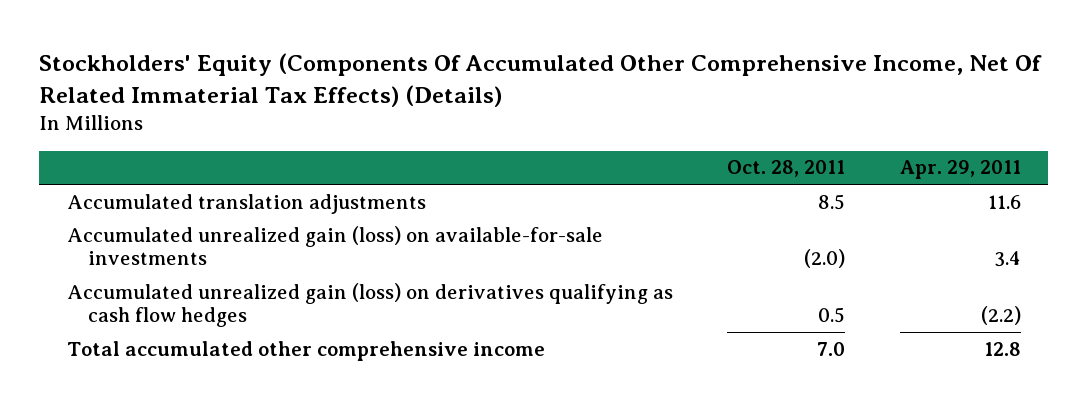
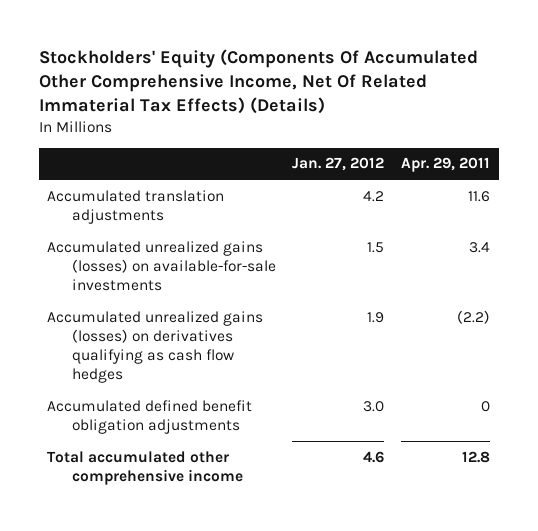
[727,160,846,178] Oct. 28, 2011 -> none
none -> [292,157,385,172] Jan. 27, 2012
[66,225,603,266] Accumulated unrealized gain (loss) on available-for-sale investments -> [47,240,276,292] Accumulated unrealized gains (losses) on available-for-sale investments
[66,282,673,328] Accumulated unrealized gain (loss) on derivatives qualifying as cash flow hedges -> [47,310,264,384] Accumulated unrealized gains (losses) on derivatives qualifying as cash flow hedges
none -> [47,399,253,434] Accumulated defined benefit obligation adjustments

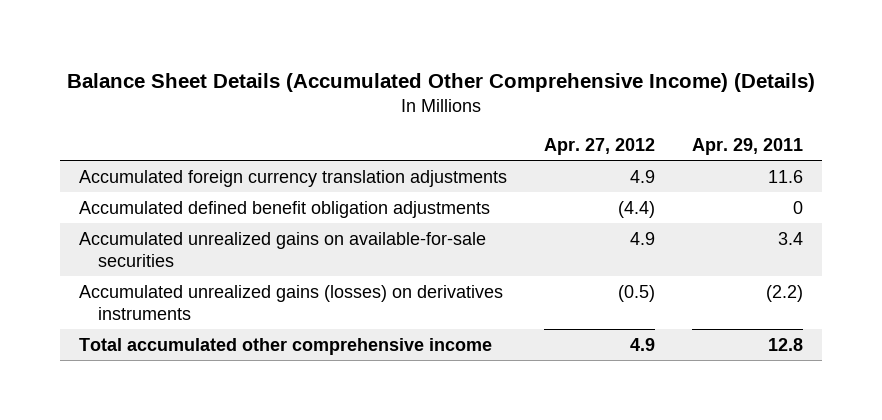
[39,49,479,115] Stockholders' Equity (Components Of Accumulated Other Comprehensive Income, Net Of Related Immaterial Tax Effects) (Details) -> [67,72,816,92] Balance Sheet Details (Accumulated Other Comprehensive Income) (Details)
[292,157,385,172] Jan. 27, 2012 -> none
none -> [544,138,656,156] Apr. 27, 2012
[47,240,276,292] Accumulated unrealized gains (losses) on available-for-sale investments -> none
[47,310,264,384] Accumulated unrealized gains (losses) on derivatives qualifying as cash flow hedges -> none
[47,189,225,224] Accumulated translation adjustments -> [78,169,507,187] Accumulated foreign currency translation adjustments
none -> [78,231,486,267] Accumulated unrealized gains on available-for-sale securities
none -> [78,284,503,320] Accumulated unrealized gains (losses) on derivatives instruments

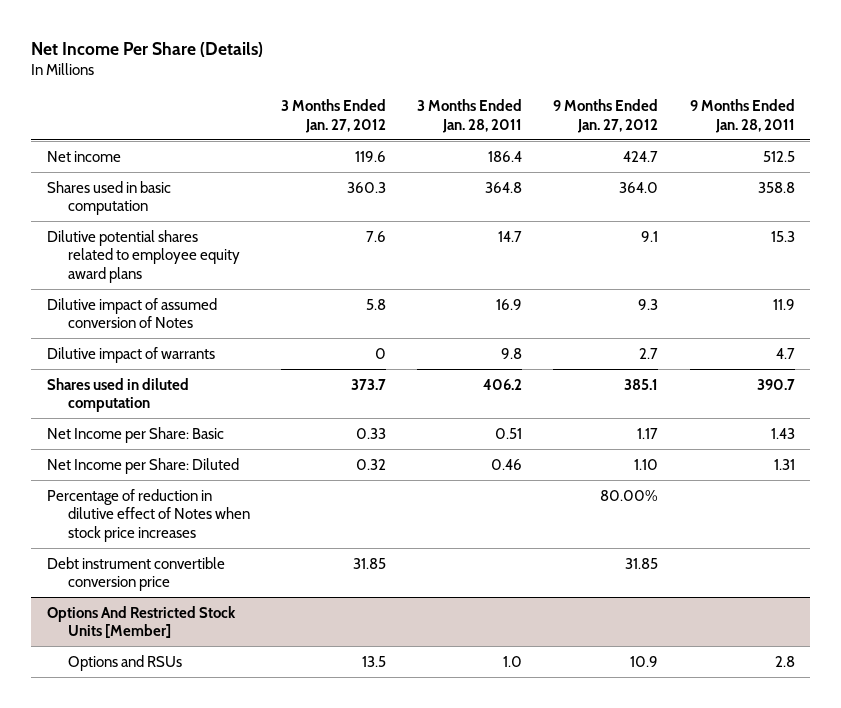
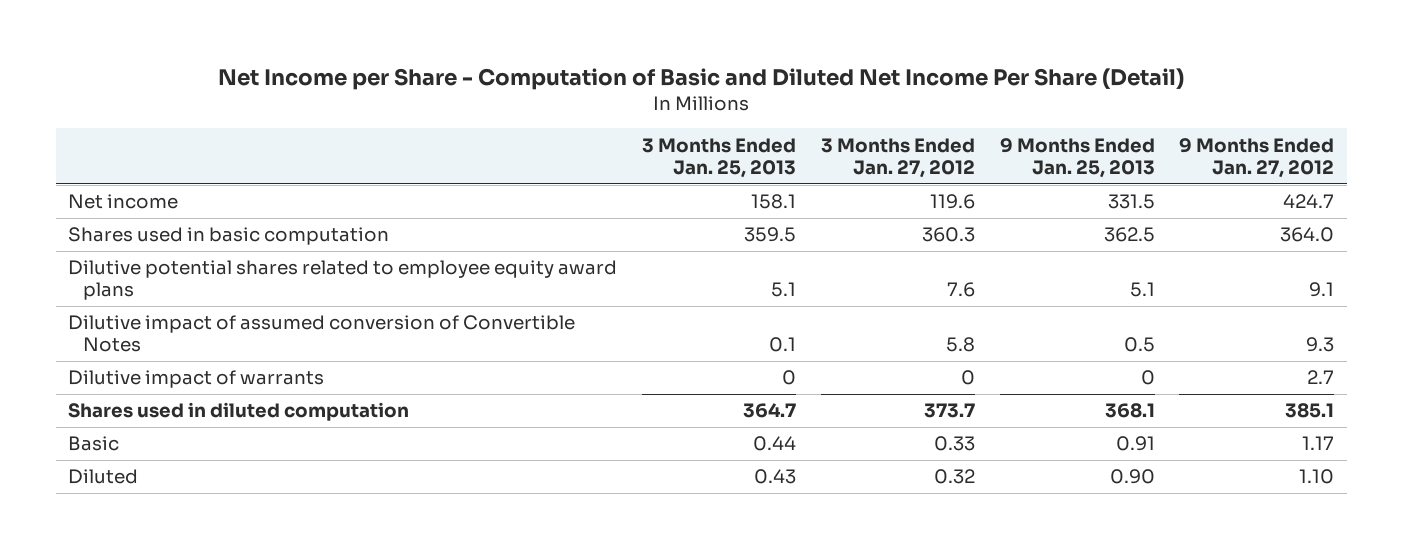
[31,41,264,57] Net Income Per Share (Details) -> [218,67,1185,90] Net Income per Share - Computation of Basic and Diluted Net Income Per Share (Detail)
[417,99,523,133] 3 Months Ended Jan. 28, 2011 -> none
[689,99,795,133] 9 Months Ended Jan. 28, 2011 -> none
none -> [642,137,797,178] 3 Months Ended Jan. 25, 2013
none -> [999,137,1155,178] 9 Months Ended Jan. 25, 2013
[46,297,217,329] Dilutive impact of assumed conversion of Notes -> [68,315,576,353] Dilutive impact of assumed conversion of Convertible Notes
[46,488,250,543] Percentage of reduction in dilutive effect of Notes when stock price increases -> none
[46,556,225,592] Debt instrument convertible conversion price -> none
[46,605,236,639] Options And Restricted Stock Units [Member] -> none
[67,654,182,671] Options and RSUs -> none
[46,426,224,443] Net Income per Share: Basic -> [68,436,120,452] Basic
[46,457,239,474] Net Income per Share: Diluted -> [68,469,139,485] Diluted

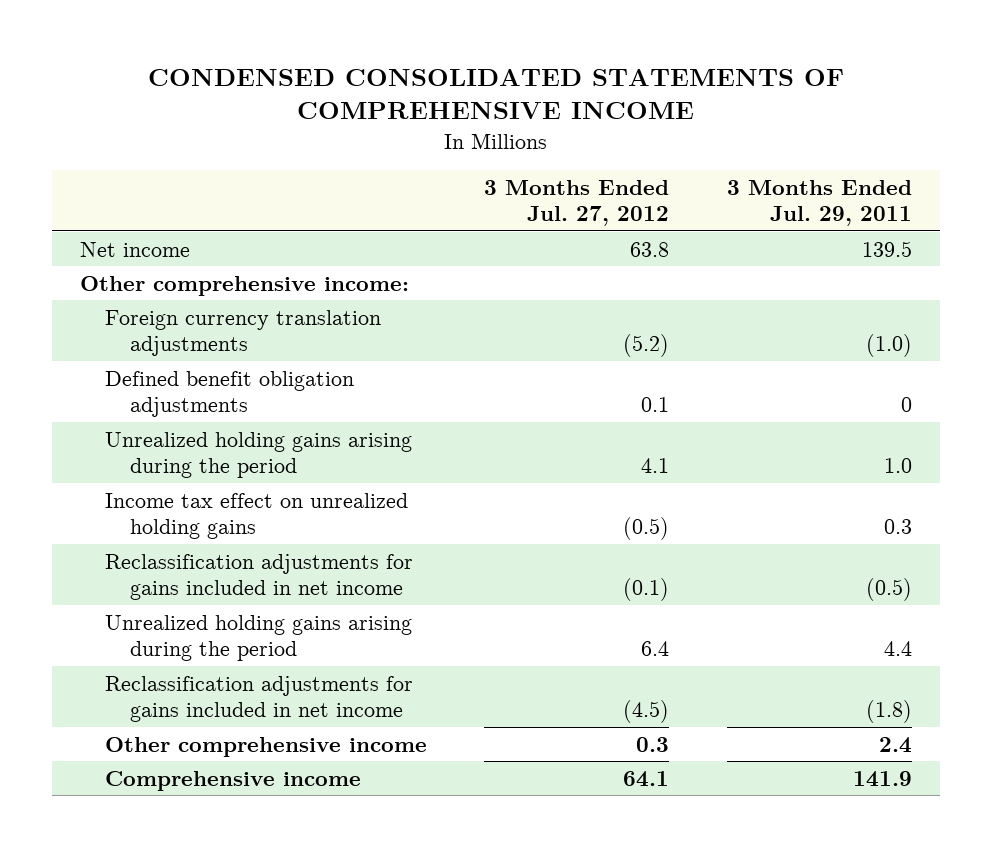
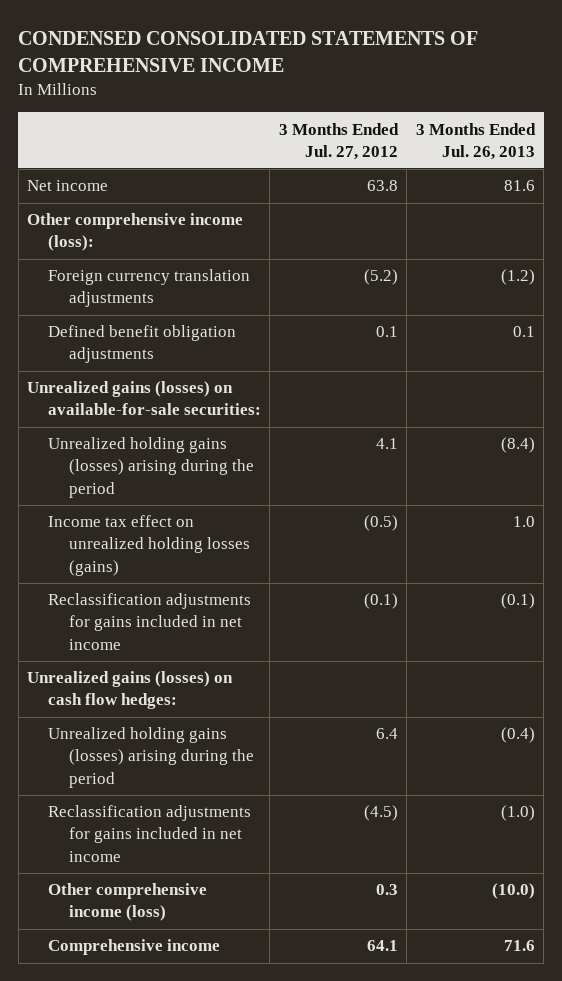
[726,179,912,227] 3 Months Ended Jul. 29, 2011 -> none
none -> [415,122,536,160] 3 Months Ended Jul. 26, 2013
[80,275,410,296] Other comprehensive income: -> [27,213,244,252] Other comprehensive income (loss):
none -> [27,381,261,416] Unrealized gains (losses) on available-for-sale securities:
[105,431,413,479] Unrealized holding gains arising during the period -> [47,437,254,498] Unrealized holding gains (losses) arising during the period
[105,492,409,540] Income tax effect on unrealized holding gains -> [47,515,250,576] Income tax effect on unrealized holding losses (gains)
none -> [27,671,234,710] Unrealized gains (losses) on cash flow hedges:
[105,614,413,662] Unrealized holding gains arising during the period -> [47,727,254,788] Unrealized holding gains (losses) arising during the period
[105,736,428,757] Other comprehensive income -> [47,883,207,922] Other comprehensive income (loss)

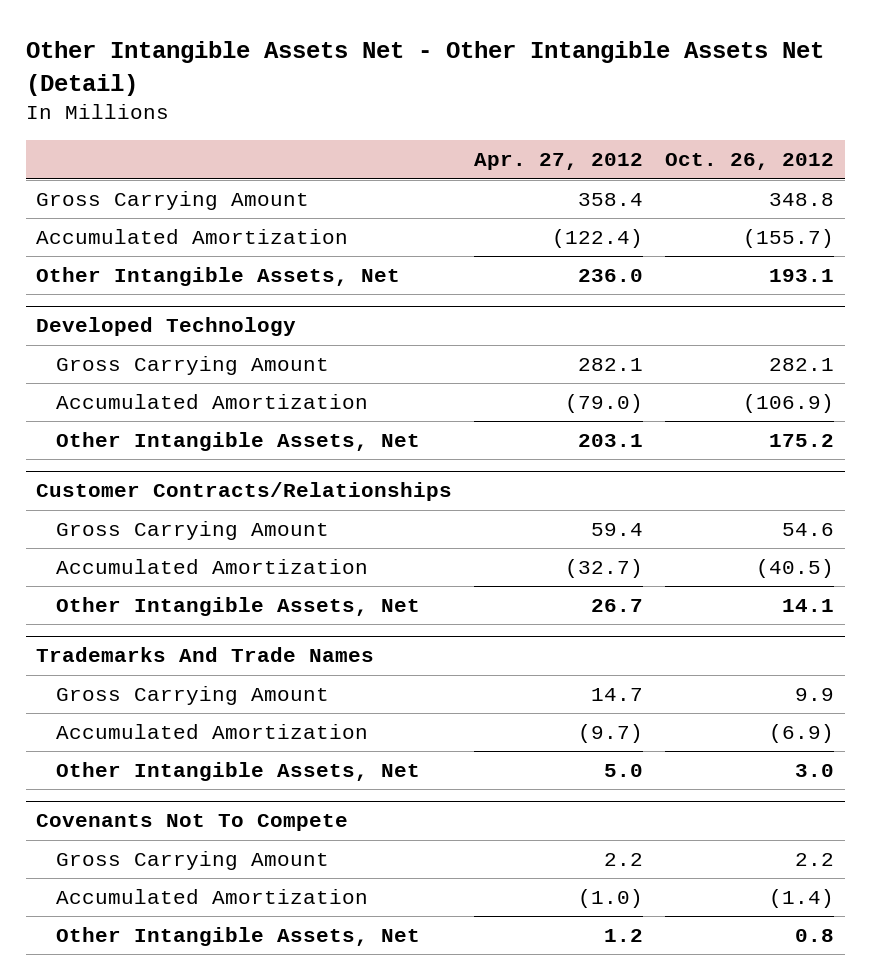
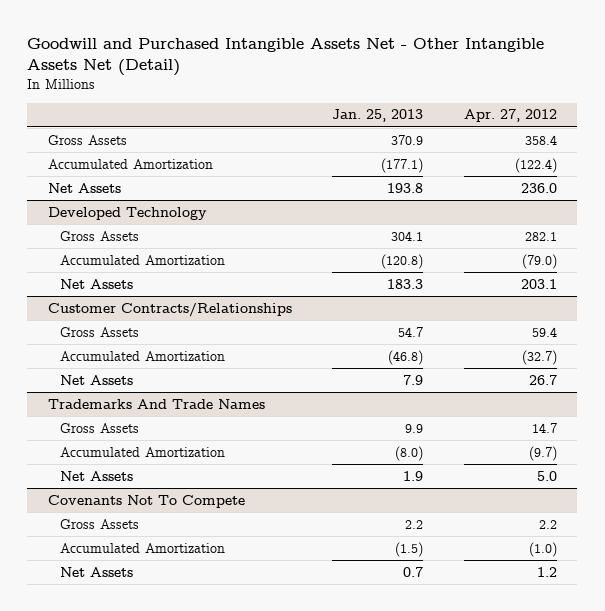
[25,41,824,96] Other Intangible Assets Net - Other Intangible Assets Net (Detail) -> [27,37,545,77] Goodwill and Purchased Intangible Assets Net - Other Intangible Assets Net (Detail)
[665,153,835,171] Oct. 26, 2012 -> none
none -> [332,109,424,123] Jan. 25, 2013
[36,191,310,211] Gross Carrying Amount -> [47,134,127,145] Gross Assets
[36,267,401,287] Other Intangible Assets, Net -> [47,182,121,193] Net Assets
[55,356,329,376] Gross Carrying Amount -> [60,230,140,241] Gross Assets
[55,432,420,452] Other Intangible Assets, Net -> [60,278,134,289] Net Assets
[55,521,329,541] Gross Carrying Amount -> [60,326,140,337] Gross Assets
[55,597,420,617] Other Intangible Assets, Net -> [60,374,134,385] Net Assets
[55,686,329,706] Gross Carrying Amount -> [60,422,140,433] Gross Assets
[55,762,420,782] Other Intangible Assets, Net -> [60,470,134,481] Net Assets
[55,851,329,871] Gross Carrying Amount -> [60,518,140,529] Gross Assets
[55,927,420,947] Other Intangible Assets, Net -> [60,566,134,577] Net Assets

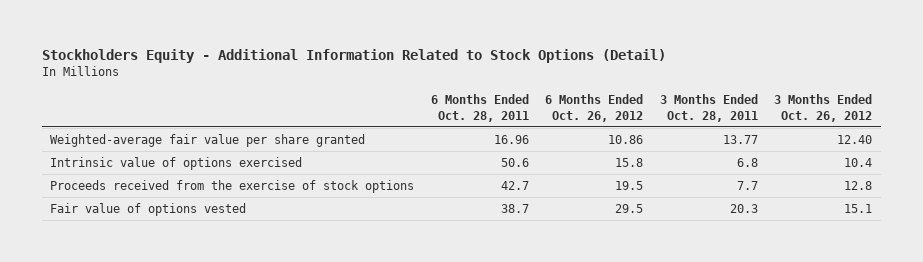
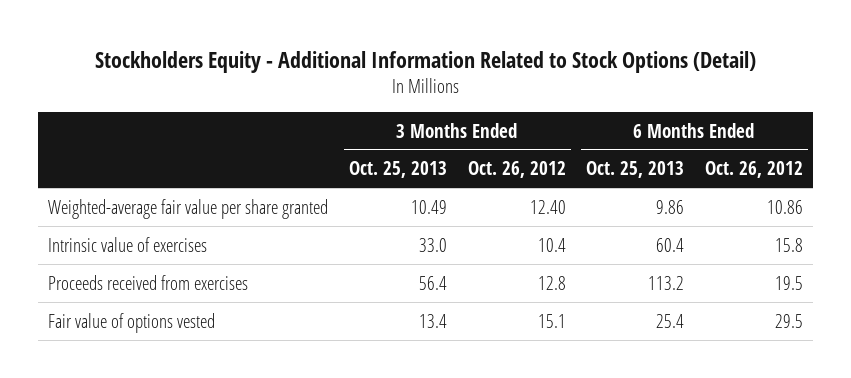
[430,94,529,122] 6 Months Ended Oct. 28, 2011 -> none
[659,94,758,122] 3 Months Ended Oct. 28, 2011 -> none
none -> [349,161,448,179] Oct. 25, 2013
none -> [586,161,685,179] Oct. 25, 2013
[50,156,303,170] Intrinsic value of options exercised -> [48,236,208,252] Intrinsic value of exercises
[50,179,415,193] Proceeds received from the exercise of stock options -> [48,274,249,290] Proceeds received from exercises

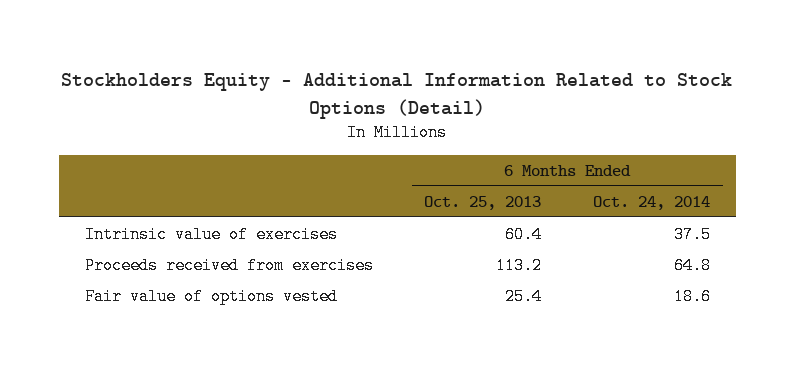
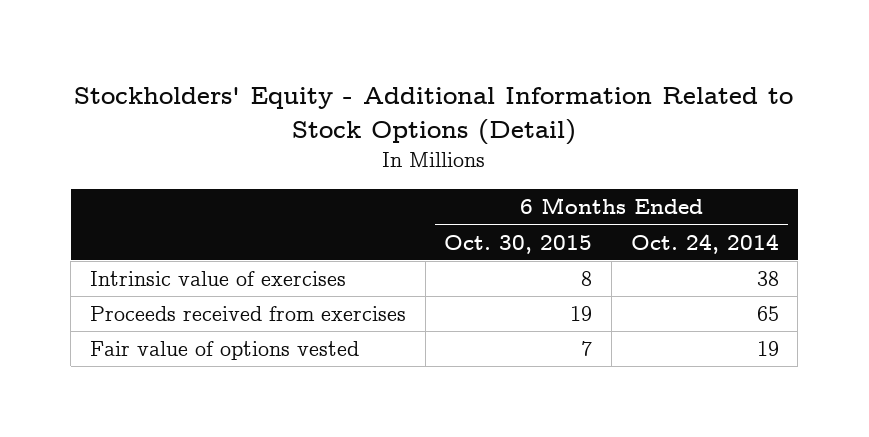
[61,73,733,119] Stockholders Equity - Additional Information Related to Stock Options (Detail) -> [74,87,794,146] Stockholders' Equity - Additional Information Related to Stock Options (Detail)
[424,195,542,210] Oct. 25, 2013 -> none
none -> [444,234,593,254] Oct. 30, 2015
[674,225,712,243] 37.5 -> [756,271,779,287] 38
[674,256,712,274] 64.8 -> [756,306,779,322] 65
[674,287,712,305] 18.6 -> [756,341,779,357] 19

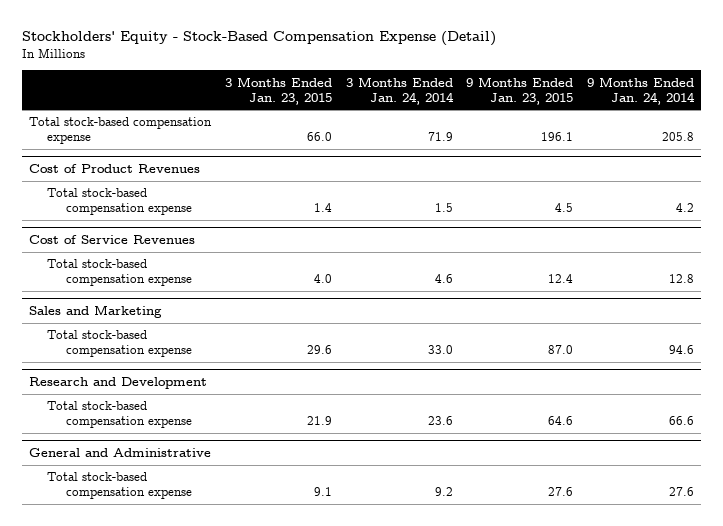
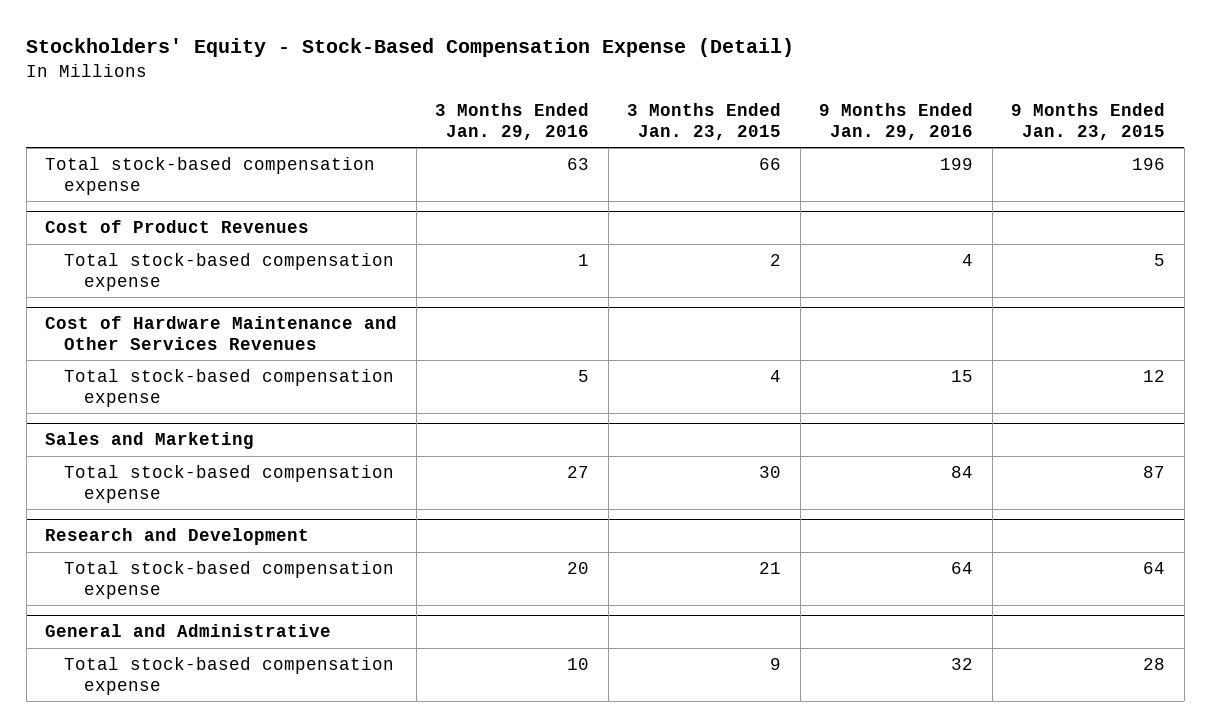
[345,76,454,105] 3 Months Ended Jan. 24, 2014 -> none
[587,76,696,105] 9 Months Ended Jan. 24, 2014 -> none
none -> [435,102,590,140] 3 Months Ended Jan. 29, 2016
none -> [819,102,974,140] 9 Months Ended Jan. 29, 2016
[306,132,332,142] 66.0 -> [759,157,782,170] 66
[541,132,574,142] 196.1 -> [1132,157,1166,170] 196
[28,234,195,244] Cost of Service Revenues -> none
[313,203,332,213] 1.4 -> [770,253,782,266] 2
[555,203,574,213] 4.5 -> [1154,253,1166,266] 5
none -> [45,316,398,351] Cost of Hardware Maintenance and Other Services Revenues
[313,274,332,284] 4.0 -> [770,369,782,382] 4
[548,274,574,284] 12.4 -> [1143,369,1166,382] 12
[306,345,332,355] 29.6 -> [759,465,782,478] 30
[548,345,574,355] 87.0 -> [1143,465,1166,478] 87
[306,416,332,426] 21.9 -> [759,561,782,574] 21
[548,416,574,426] 64.6 -> [1143,561,1166,574] 64
[313,487,332,497] 9.1 -> [770,657,782,670] 9
[548,487,574,497] 27.6 -> [1143,657,1166,670] 28

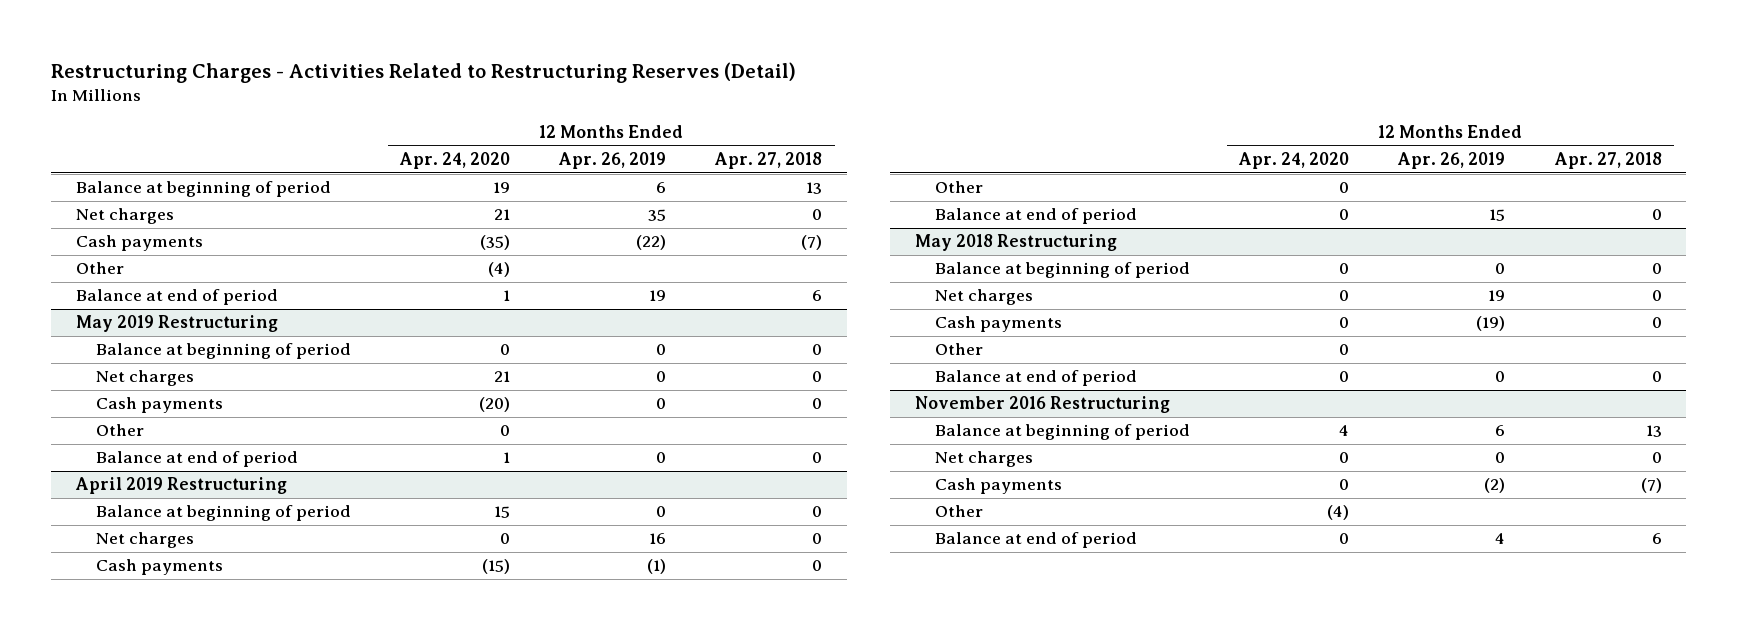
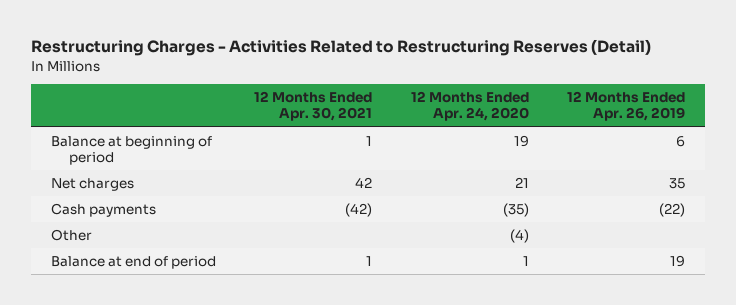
[714,152,823,170] Apr. 27, 2018 -> none
none -> [254,91,373,122] 12 Months Ended Apr. 30, 2021
[75,315,278,333] May 2019 Restructuring -> none
[95,343,351,360] Balance at beginning of period -> none
[95,370,194,387] Net charges -> none
[95,397,223,414] Cash payments -> none
[95,424,144,437] Other -> none
[95,451,298,468] Balance at end of period -> none
[74,477,287,495] April 2019 Restructuring -> none
[95,505,351,522] Balance at beginning of period -> none
[95,532,194,549] Net charges -> none
[95,559,223,576] Cash payments -> none
[935,181,984,194] Other -> none
[935,208,1138,225] Balance at end of period -> none
[915,234,1118,252] May 2018 Restructuring -> none
[935,262,1191,279] Balance at beginning of period -> none
[935,289,1034,306] Net charges -> none
[935,316,1063,333] Cash payments -> none
[935,343,984,356] Other -> none
[935,370,1138,387] Balance at end of period -> none
[915,396,1171,414] November 2016 Restructuring -> none
[935,424,1191,441] Balance at beginning of period -> none
[935,451,1034,468] Net charges -> none
[935,478,1063,495] Cash payments -> none
[935,505,984,518] Other -> none
[935,532,1138,549] Balance at end of period -> none

